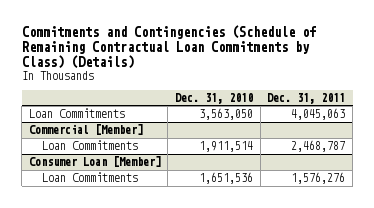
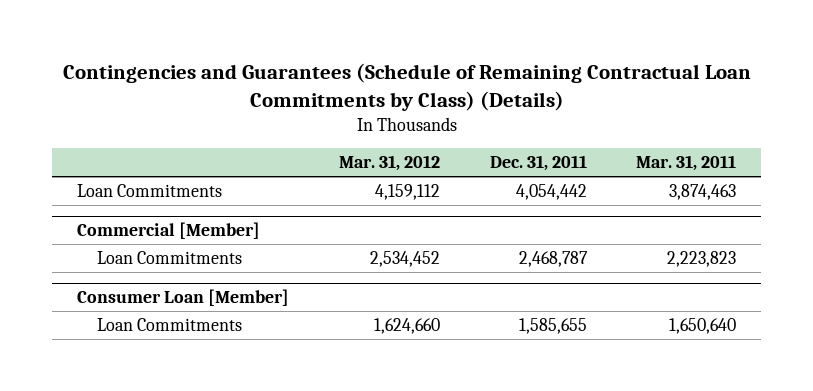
[21,24,316,69] Commitments and Contingencies (Schedule of Remaining Contractual Loan Commitments by Class) (Details) -> [62,63,751,111] Contingencies and Guarantees (Schedule of Remaining Contractual Loan Commitments by Class) (Details)
[175,92,254,104] Dec. 31, 2010 -> none
none -> [338,155,440,172] Mar. 31, 2012
none -> [636,155,737,172] Mar. 31, 2011
[291,108,346,121] 4,045,063 -> [515,183,587,200] 4,054,442
[291,172,346,185] 1,576,276 -> [518,317,587,334] 1,585,655

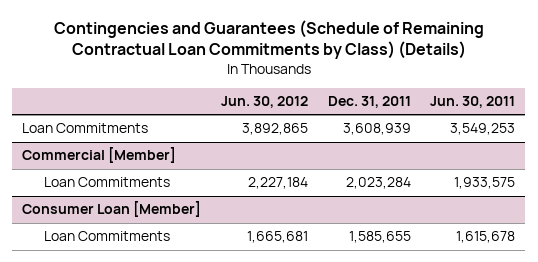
[338,155,440,172] Mar. 31, 2012 -> none
[636,155,737,172] Mar. 31, 2011 -> none
none -> [221,96,309,109] Jun. 30, 2012
none -> [430,96,516,109] Jun. 30, 2011
[515,183,587,200] 4,054,442 -> [342,123,411,136] 3,608,939
[518,250,588,267] 2,468,787 -> [345,177,411,190] 2,023,284

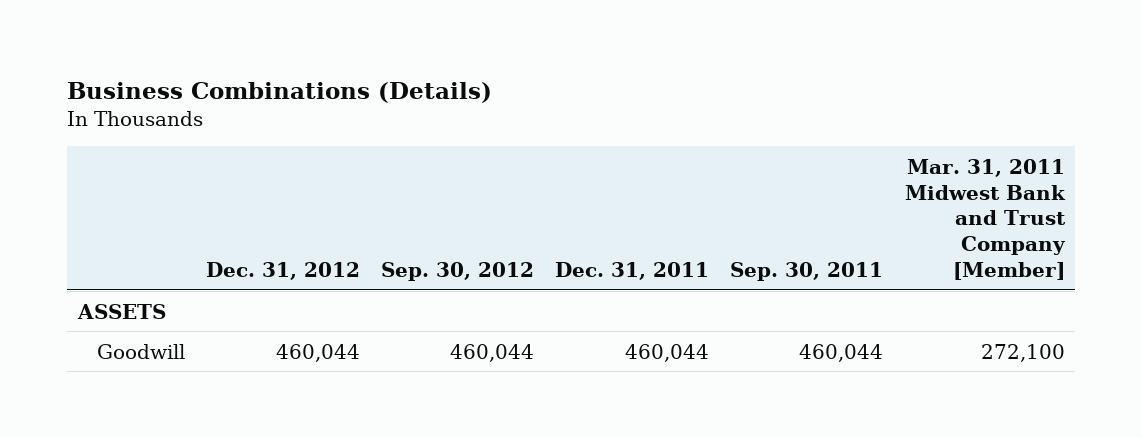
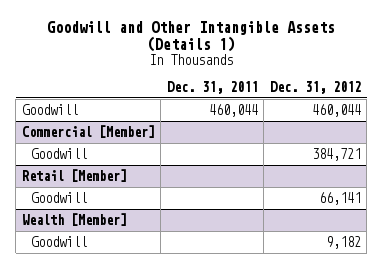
[67,81,493,103] Business Combinations (Details) -> [47,20,336,52] Goodwill and Other Intangible Assets (Details 1)
[381,261,535,281] Sep. 30, 2012 -> none
[730,261,884,281] Sep. 30, 2011 -> none
[904,158,1066,280] Mar. 31, 2011 Midwest Bank and Trust Company [Member] -> none
[76,303,166,319] ASSETS -> none
none -> [21,124,155,138] Commercial [Member]
none -> [30,147,87,159] Goodwill
none -> [21,168,127,182] Retail [Member]
none -> [30,191,87,203] Goodwill
none -> [21,212,127,226] Wealth [Member]
none -> [30,235,87,247] Goodwill

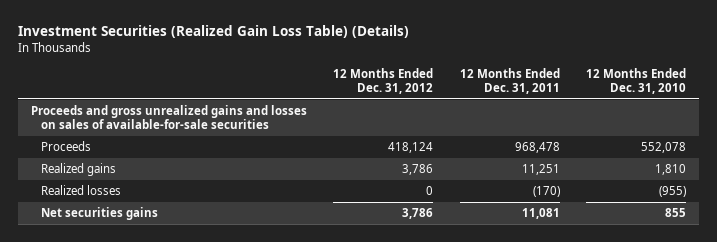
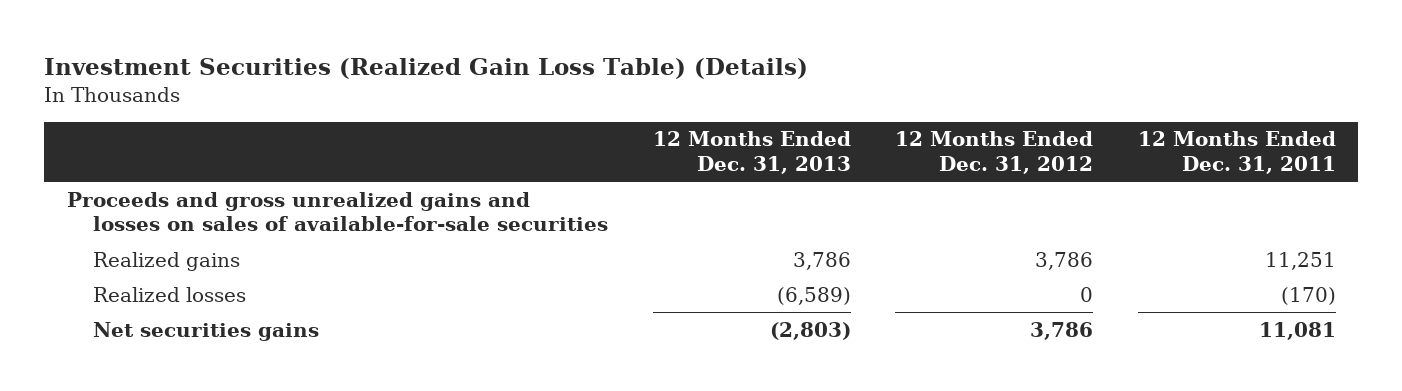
[586,68,687,95] 12 Months Ended Dec. 31, 2010 -> none
none -> [652,131,851,175] 12 Months Ended Dec. 31, 2013
[41,141,92,152] Proceeds -> none

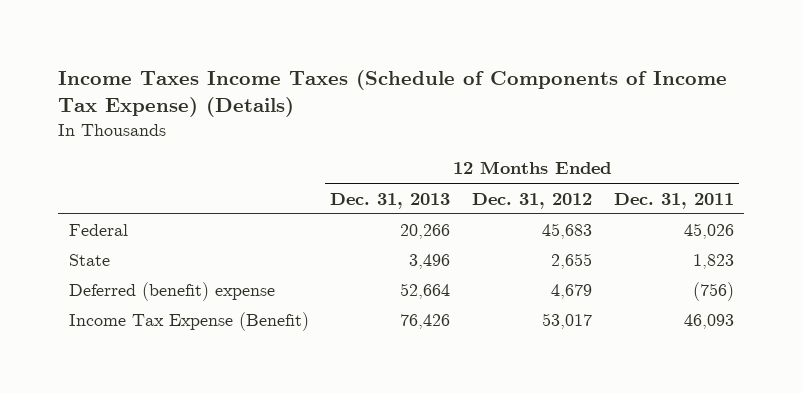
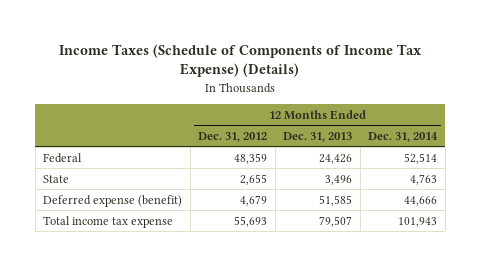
[58,70,728,118] Income Taxes Income Taxes (Schedule of Components of Income Tax Expense) (Details) -> [59,43,422,78] Income Taxes (Schedule of Components of Income Tax Expense) (Details)
[613,192,734,209] Dec. 31, 2011 -> none
none -> [368,131,439,142] Dec. 31, 2014
[400,224,451,240] 20,266 -> [319,153,353,164] 24,426
[542,223,593,240] 45,683 -> [234,152,268,164] 48,359
[68,282,275,302] Deferred (benefit) expense -> [43,194,183,207] Deferred expense (benefit)
[400,283,451,300] 52,664 -> [319,194,353,206] 51,585
[68,312,309,332] Income Tax Expense (Benefit) -> [43,215,174,228] Total income tax expense
[400,314,451,330] 76,426 -> [319,215,353,227] 79,507
[542,313,593,330] 53,017 -> [234,215,268,227] 55,693

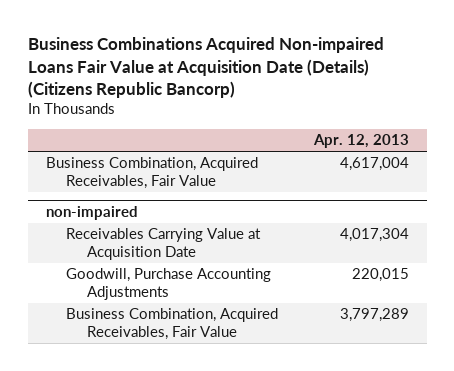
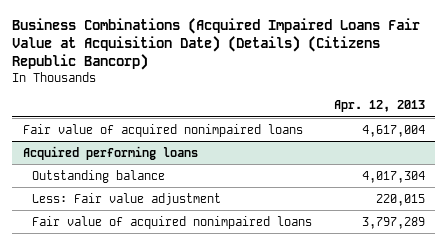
[27,37,384,98] Business Combinations Acquired Non-impaired Loans Fair Value at Acquisition Date (Details) (Citizens Republic Bancorp) -> [12,18,421,71] Business Combinations (Acquired Impaired Loans Fair Value at Acquisition Date) (Details) (Citizens Republic Bancorp)
[45,206,138,221] non-impaired -> none
[45,157,258,189] Business Combination, Acquired Receivables, Fair Value -> [22,123,303,137] Fair value of acquired nonimpaired loans
none -> [22,145,198,160] Acquired performing loans
[66,228,262,260] Receivables Carrying Value at Acquisition Date -> [32,169,166,183] Outstanding balance
[66,268,272,300] Goodwill, Purchase Accounting Adjustments -> [32,192,222,205] Less: Fair value adjustment
[66,308,279,340] Business Combination, Acquired Receivables, Fair Value -> [32,215,313,229] Fair value of acquired nonimpaired loans

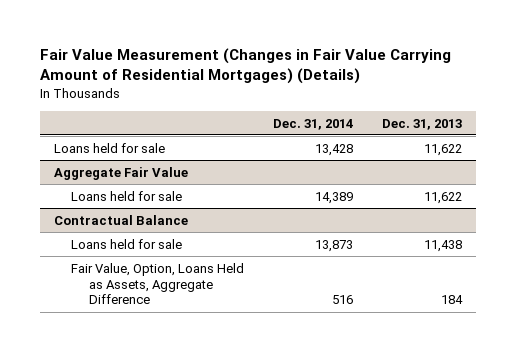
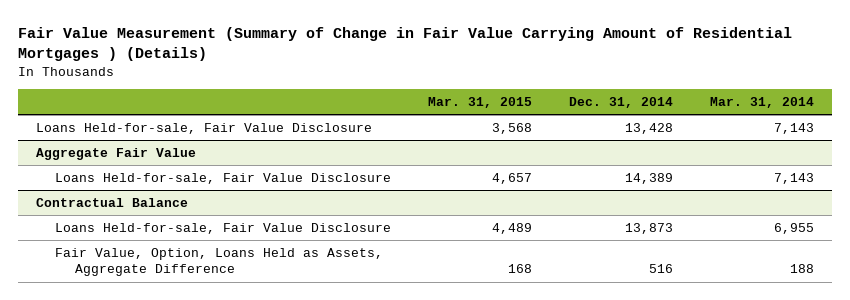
[39,47,451,85] Fair Value Measurement (Changes in Fair Value Carrying Amount of Residential Mortgages) (Details) -> [17,27,792,62] Fair Value Measurement (Summary of Change in Fair Value Carrying Amount of Residential Mortgages ) (Details)
[381,118,462,130] Dec. 31, 2013 -> none
none -> [428,96,533,108] Mar. 31, 2015
none -> [710,96,815,108] Mar. 31, 2014
[53,142,165,153] Loans held for sale -> [36,122,373,134] Loans Held-for-sale, Fair Value Disclosure
[71,190,183,201] Loans held for sale -> [55,172,392,184] Loans Held-for-sale, Fair Value Disclosure
[71,238,183,249] Loans held for sale -> [55,222,392,234] Loans Held-for-sale, Fair Value Disclosure

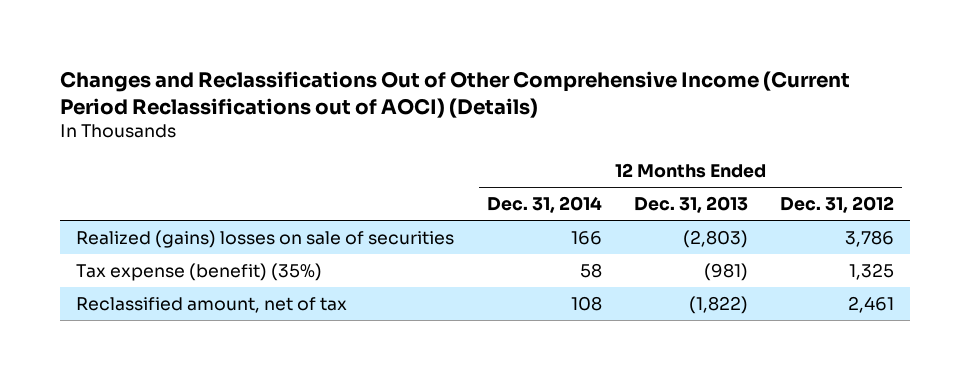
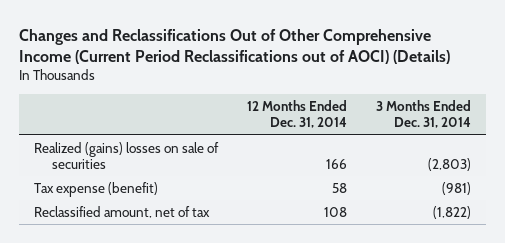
[634,195,749,213] Dec. 31, 2013 -> none
[780,195,895,213] Dec. 31, 2012 -> none
none -> [376,99,472,129] 3 Months Ended Dec. 31, 2014
[76,262,323,281] Tax expense (benefit) (35%) -> [33,181,158,197] Tax expense (benefit)

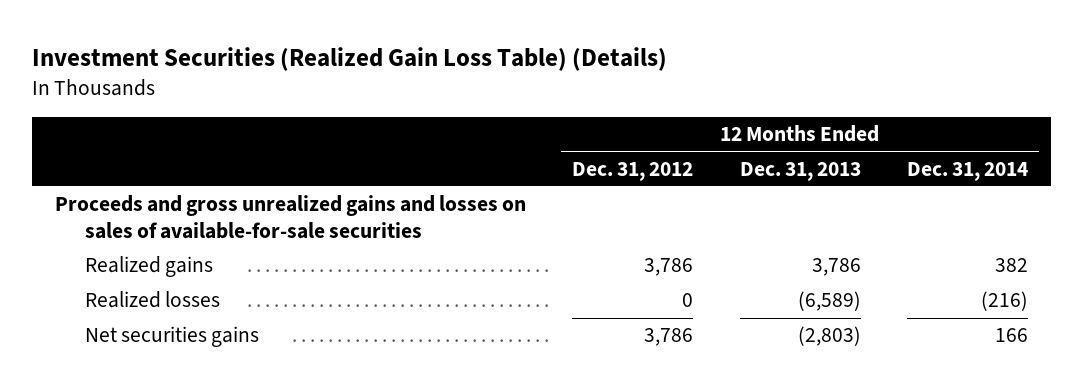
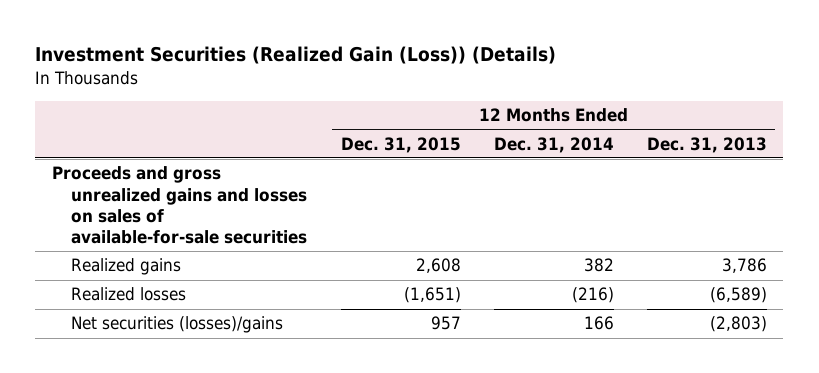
[32,46,668,71] Investment Securities (Realized Gain Loss Table) (Details) -> [35,46,557,65] Investment Securities (Realized Gain (Loss)) (Details)
[572,161,694,181] Dec. 31, 2012 -> none
none -> [340,136,461,153] Dec. 31, 2015
[84,326,259,348] Net securities gains -> [71,316,284,334] Net securities (losses)/gains

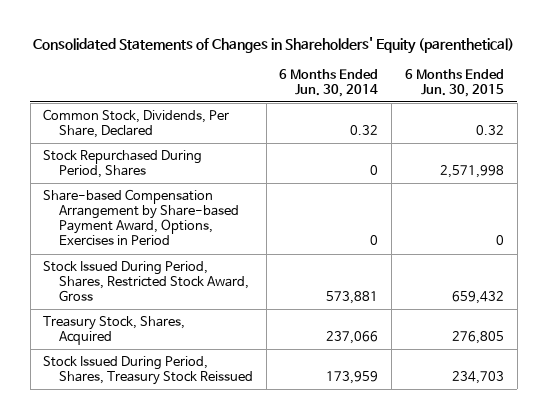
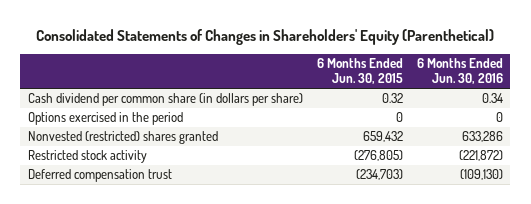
[32,37,514,55] Consolidated Statements of Changes in Shareholders' Equity (parenthetical) -> [36,28,495,45] Consolidated Statements of Changes in Shareholders' Equity (Parenthetical)
[279,68,379,97] 6 Months Ended Jun. 30, 2014 -> none
none -> [417,58,504,85] 6 Months Ended Jun. 30, 2016
[43,149,203,179] Stock Repurchased During Period, Shares -> none
[43,315,186,346] Treasury Stock, Shares, Acquired -> none
[43,355,253,386] Stock Issued During Period, Shares, Treasury Stock Reissued -> none
[43,108,230,139] Common Stock, Dividends, Per Share, Declared -> [27,93,303,107] Cash dividend per common share (in dollars per share)
[43,188,239,247] Share-based Compensation Arrangement by Share-based Payment Award, Options, Exercises in Period -> [27,112,183,126] Options exercised in the period
[43,260,249,302] Stock Issued During Period, Shares, Restricted Stock Award, Gross -> [27,131,218,145] Nonvested (restricted) shares granted
none -> [27,150,147,164] Restricted stock activity
none -> [27,169,172,183] Deferred compensation trust

